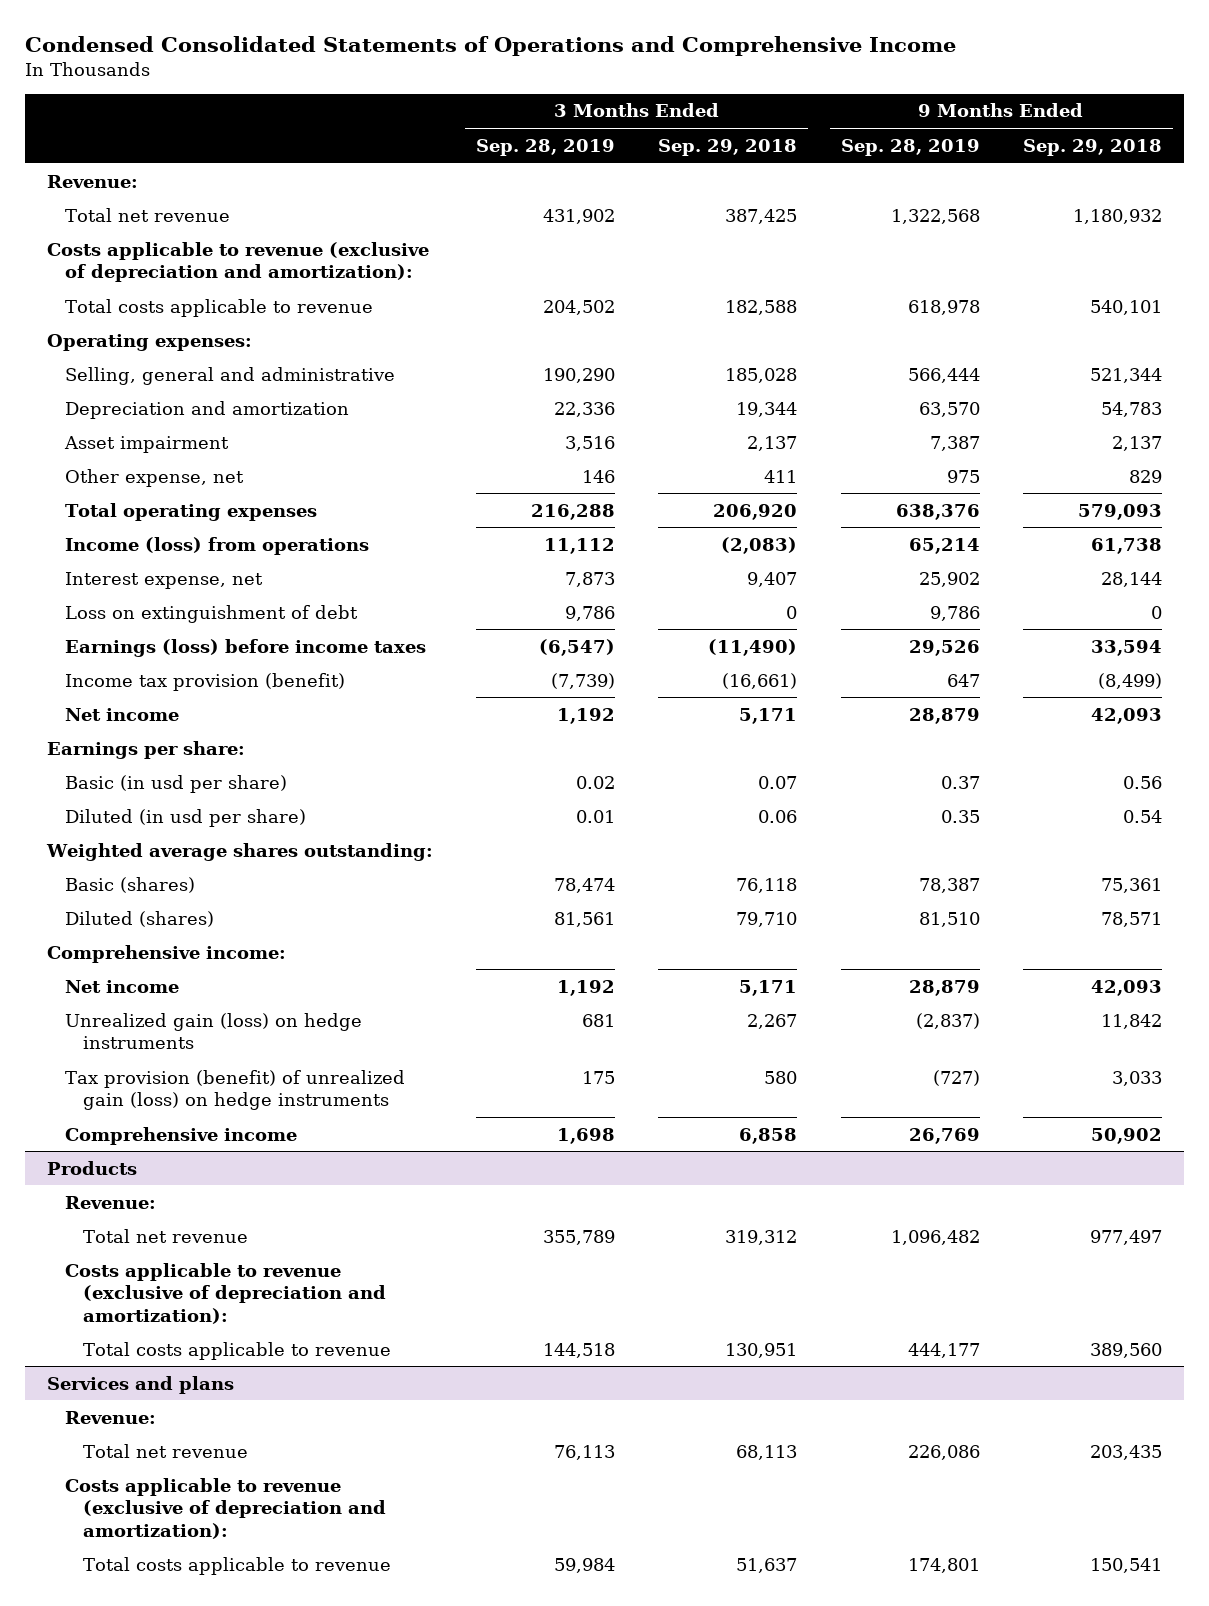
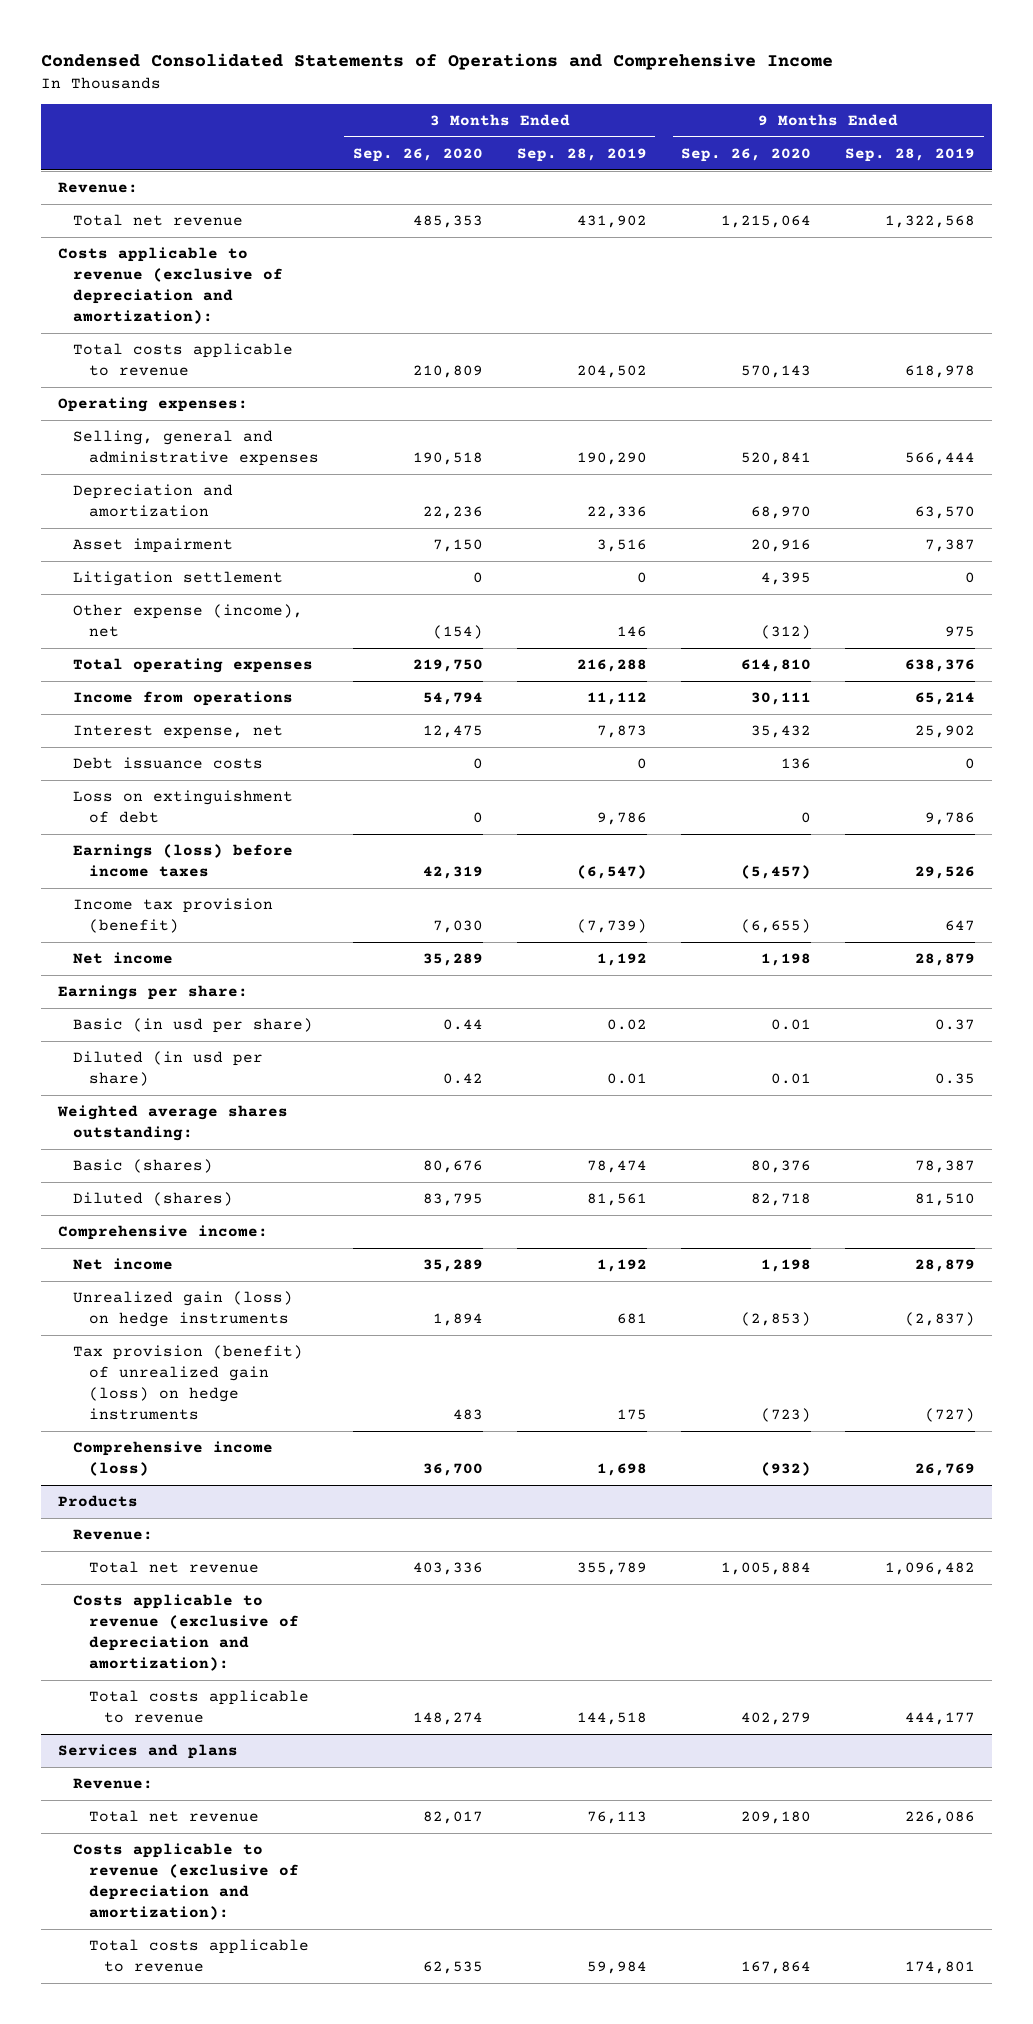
[658,138,798,156] Sep. 29, 2018 -> none
[1023,138,1163,156] Sep. 29, 2018 -> none
none -> [352,148,483,163] Sep. 26, 2020
none -> [681,148,812,163] Sep. 26, 2020
[64,366,395,385] Selling, general and administrative -> [73,430,319,467] Selling, general and administrative expenses
none -> [73,571,284,587] Litigation settlement
[64,468,244,487] Other expense, net -> [73,604,304,638] Other expense (income), net
[64,536,369,555] Income (loss) from operations -> [73,691,294,707] Income from operations
none -> [73,757,264,770] Debt issuance costs
[64,1126,297,1145] Comprehensive income -> [73,1441,274,1477] Comprehensive income (loss)

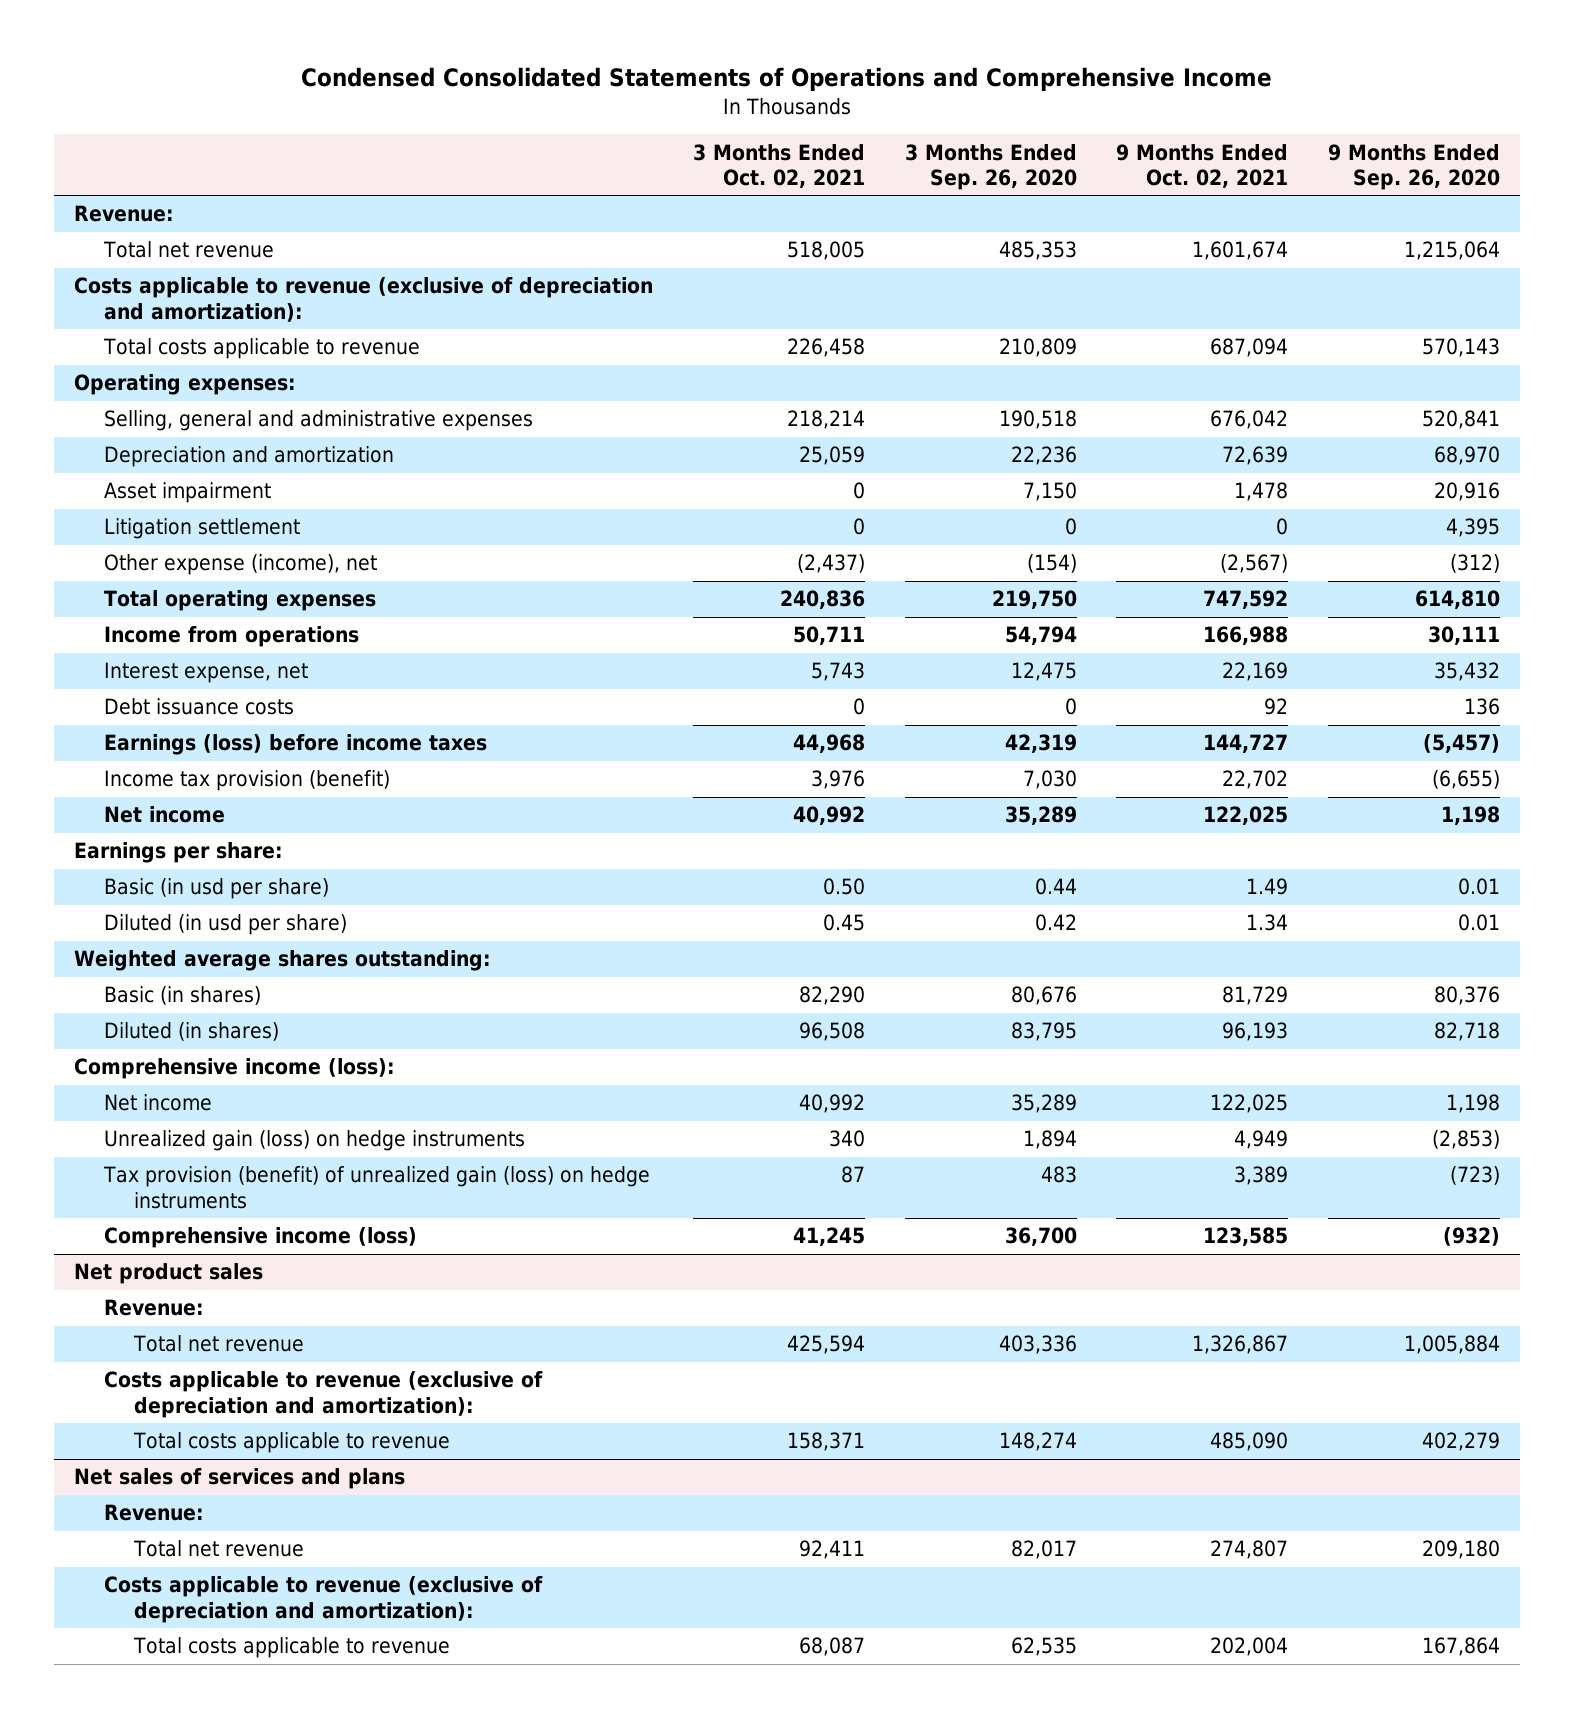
[516,148,647,163] Sep. 28, 2019 -> none
[845,148,976,163] Sep. 28, 2019 -> none
none -> [692,143,865,188] 3 Months Ended Oct. 02, 2021
none -> [1116,143,1289,188] 9 Months Ended Oct. 02, 2021
[73,790,294,824] Loss on extinguishment of debt -> none
[73,1159,214,1174] Basic (shares) -> [104,986,262,1006] Basic (in shares)
[73,1192,234,1207] Diluted (shares) -> [104,1022,280,1042] Diluted (in shares)
[57,1225,268,1241] Comprehensive income: -> [73,1058,395,1080] Comprehensive income (loss):
[57,1495,138,1508] Products -> [73,1263,263,1285] Net product sales
[57,1744,238,1760] Services and plans -> [73,1468,405,1490] Net sales of services and plans

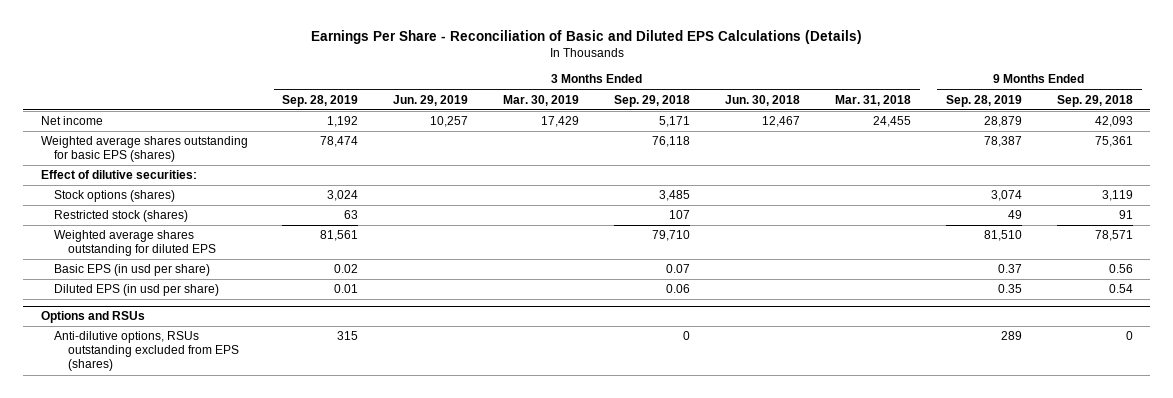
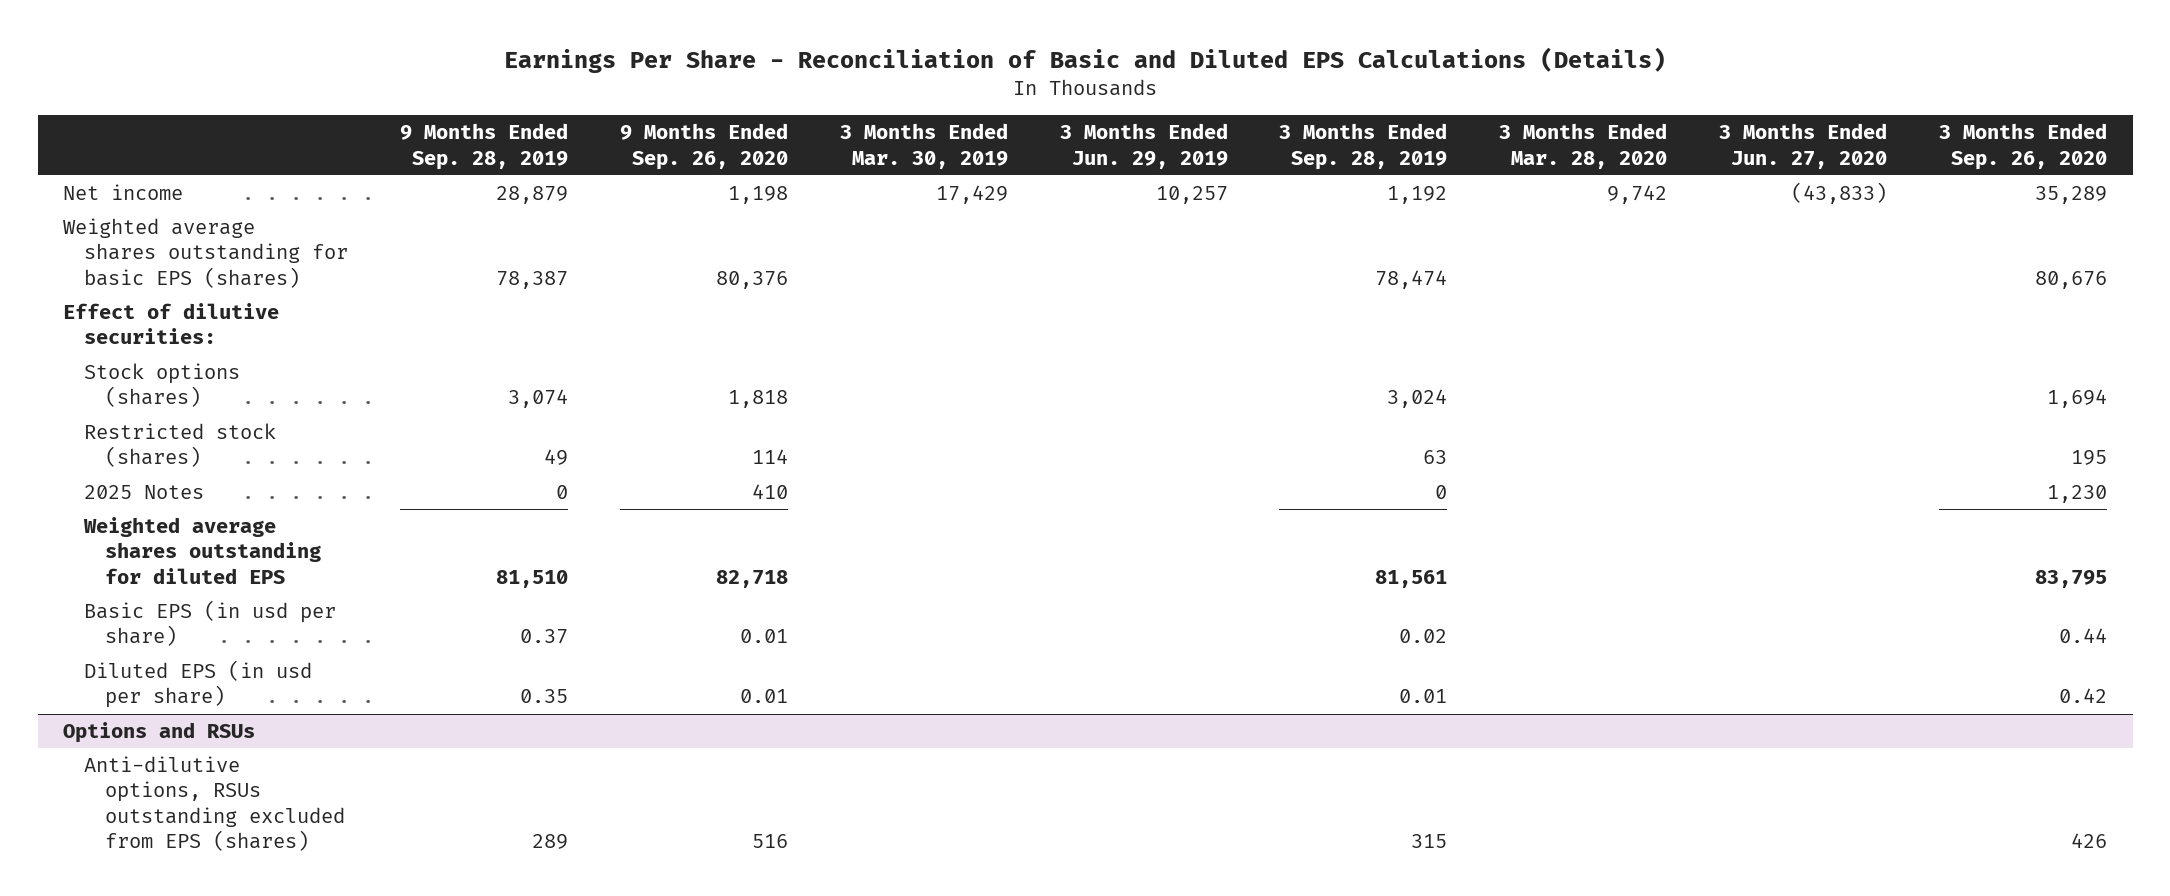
[614,94,691,107] Sep. 29, 2018 -> none
[725,94,801,106] Jun. 30, 2018 -> none
[835,94,912,106] Mar. 31, 2018 -> none
[1056,94,1133,107] Sep. 29, 2018 -> none
none -> [619,123,788,170] 9 Months Ended Sep. 26, 2020
none -> [1499,123,1668,169] 3 Months Ended Mar. 28, 2020
none -> [1719,123,1888,169] 3 Months Ended Jun. 27, 2020
none -> [1938,123,2107,170] 3 Months Ended Sep. 26, 2020
none -> [84,485,205,500] 2025 Notes

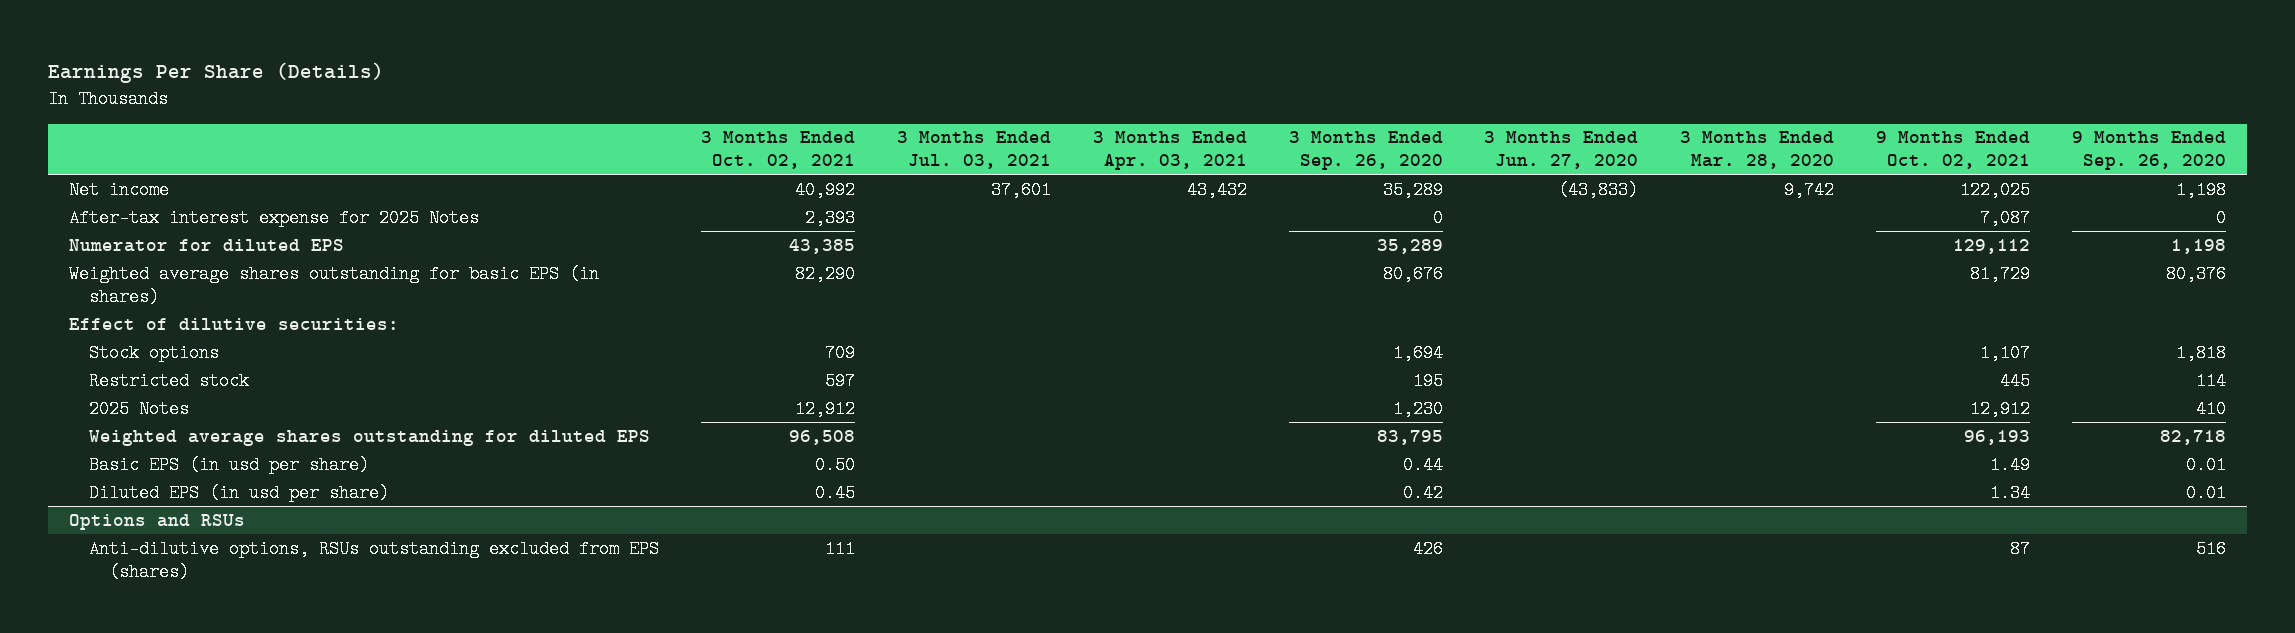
[504,47,1667,74] Earnings Per Share - Reconciliation of Basic and Diluted EPS Calculations (Details) -> [48,62,385,84] Earnings Per Share (Details)
[400,123,569,170] 9 Months Ended Sep. 28, 2019 -> none
[839,123,1008,169] 3 Months Ended Mar. 30, 2019 -> none
[1059,123,1228,169] 3 Months Ended Jun. 29, 2019 -> none
[1279,123,1448,170] 3 Months Ended Sep. 28, 2019 -> none
none -> [701,131,856,170] 3 Months Ended Oct. 02, 2021
none -> [896,131,1051,170] 3 Months Ended Jul. 03, 2021
none -> [1092,131,1247,171] 3 Months Ended Apr. 03, 2021
none -> [1876,131,2031,170] 9 Months Ended Oct. 02, 2021
none -> [69,208,480,227] After-tax interest expense for 2025 Notes
none -> [69,238,345,252] Numerator for diluted EPS
[63,218,349,288] Weighted average shares outstanding for basic EPS (shares) -> [69,264,600,306] Weighted average shares outstanding for basic EPS (in shares)
[84,363,241,408] Stock options (shares) -> [89,343,220,362] Stock options
[84,423,277,468] Restricted stock (shares) -> [89,371,250,390] Restricted stock

